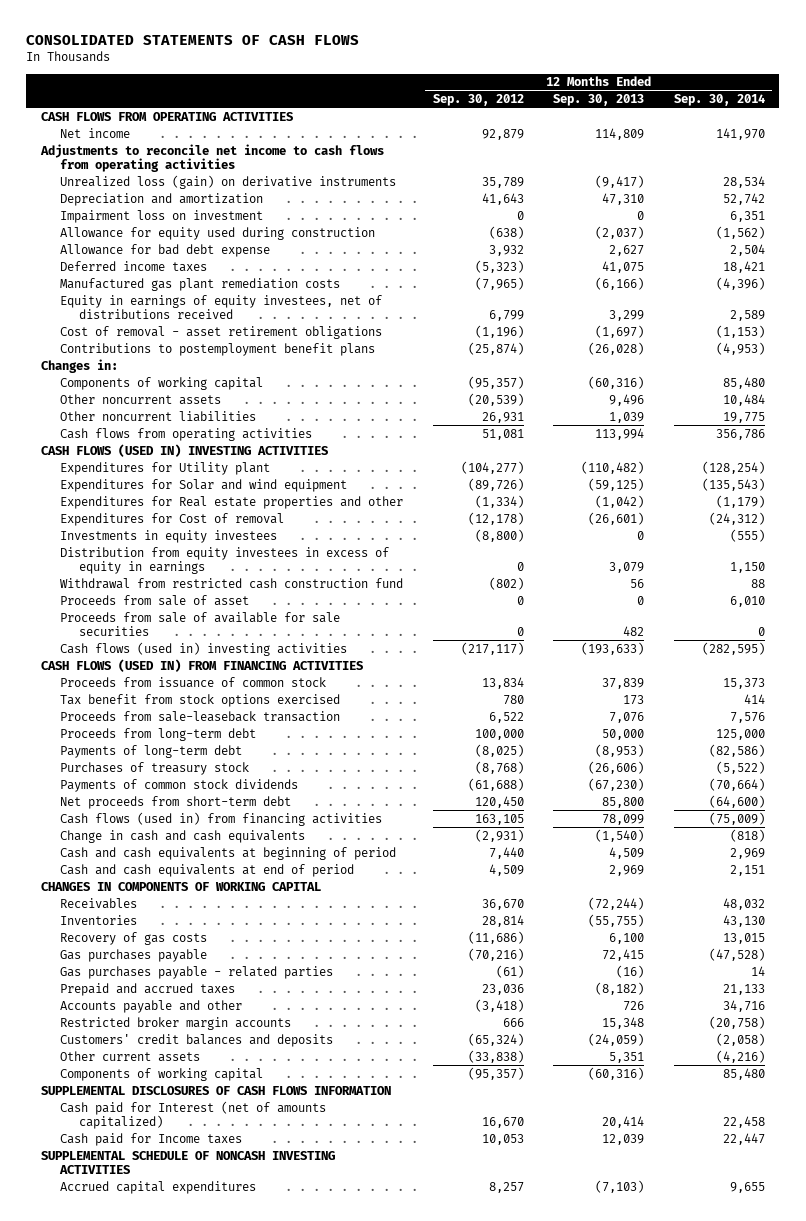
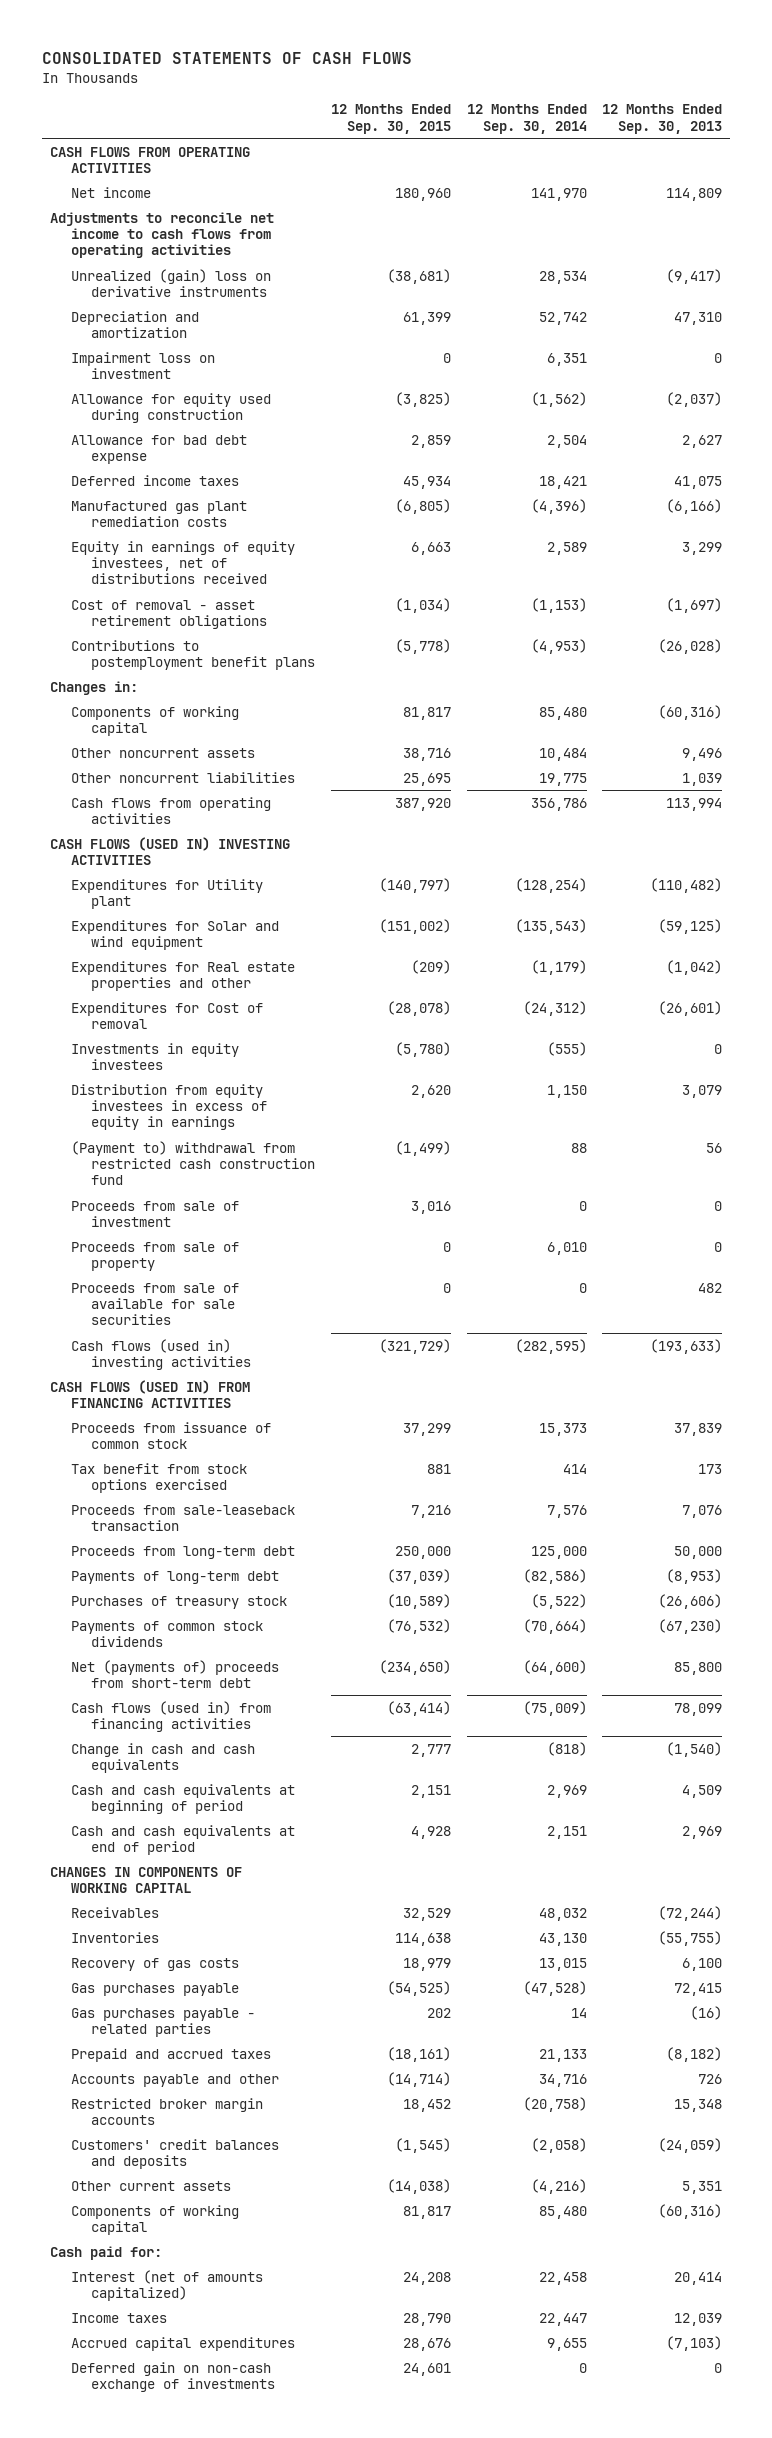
[432,94,524,107] Sep. 30, 2012 -> none
none -> [330,104,451,134] 12 Months Ended Sep. 30, 2015
[60,174,397,189] Unrealized loss (gain) on derivative instruments -> [70,268,271,297] Unrealized (gain) loss on derivative instruments
[60,577,404,589] Withdrawal from restricted cash construction fund -> [70,1140,316,1186] (Payment to) withdrawal from restricted cash construction fund
none -> [70,1200,239,1227] Proceeds from sale of investment
[60,594,250,606] Proceeds from sale of asset -> [70,1241,239,1271] Proceeds from sale of property
[60,795,292,809] Net proceeds from short-term debt -> [70,1659,279,1688] Net (payments of) proceeds from short-term debt
[41,1085,392,1095] SUPPLEMENTAL DISCLOSURES OF CASH FLOWS INFORMATION -> none
[41,1150,336,1174] SUPPLEMENTAL SCHEDULE OF NONCASH INVESTING ACTIVITIES -> none
none -> [50,2245,163,2260] Cash paid for:
[60,1100,327,1129] Cash paid for Interest (net of amounts capitalized) -> [70,2269,263,2301] Interest (net of amounts capitalized)
[60,1132,243,1146] Cash paid for Income taxes -> [70,2312,167,2323] Income taxes
none -> [70,2361,276,2392] Deferred gain on non-cash exchange of investments

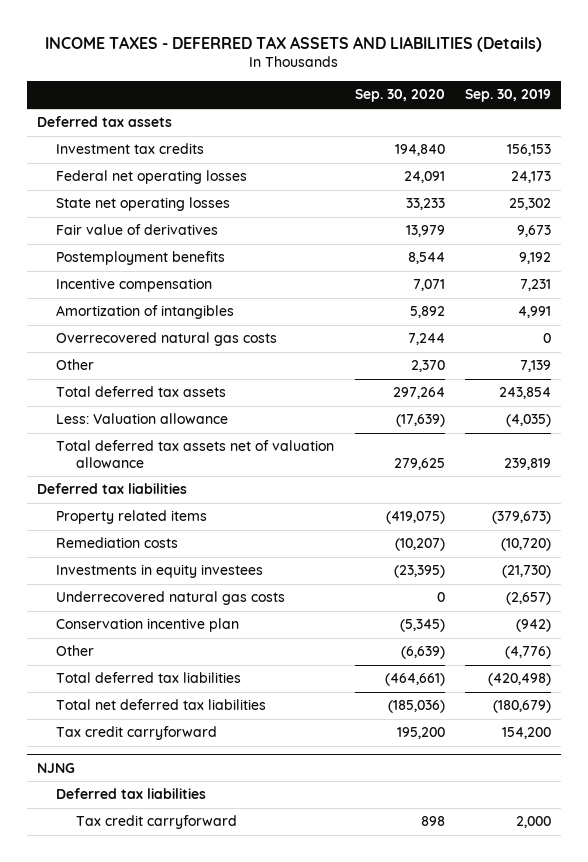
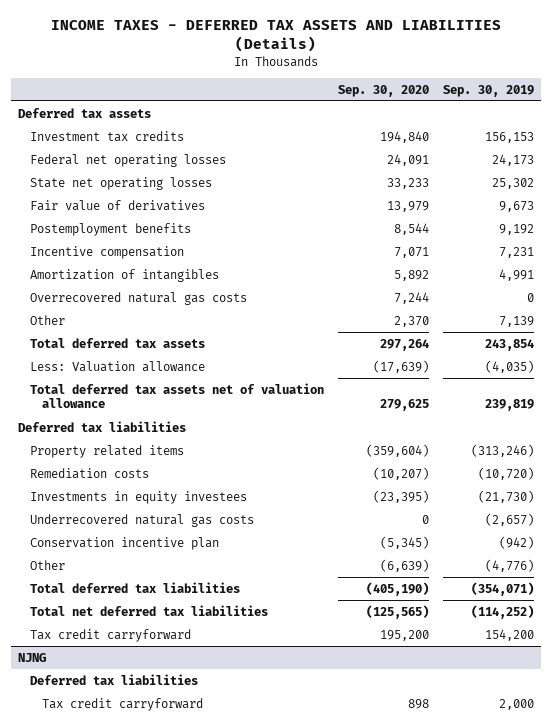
[385,511,445,525] (419,075) -> [365,443,429,457] (359,604)
[491,511,551,525] (379,673) -> [470,443,534,457] (313,246)
[384,673,445,687] (464,661) -> [365,581,429,596] (405,190)
[487,673,551,687] (420,498) -> [470,581,534,596] (354,071)
[387,700,445,714] (185,036) -> [365,604,429,619] (125,565)
[492,700,551,714] (180,679) -> [470,604,534,619] (114,252)

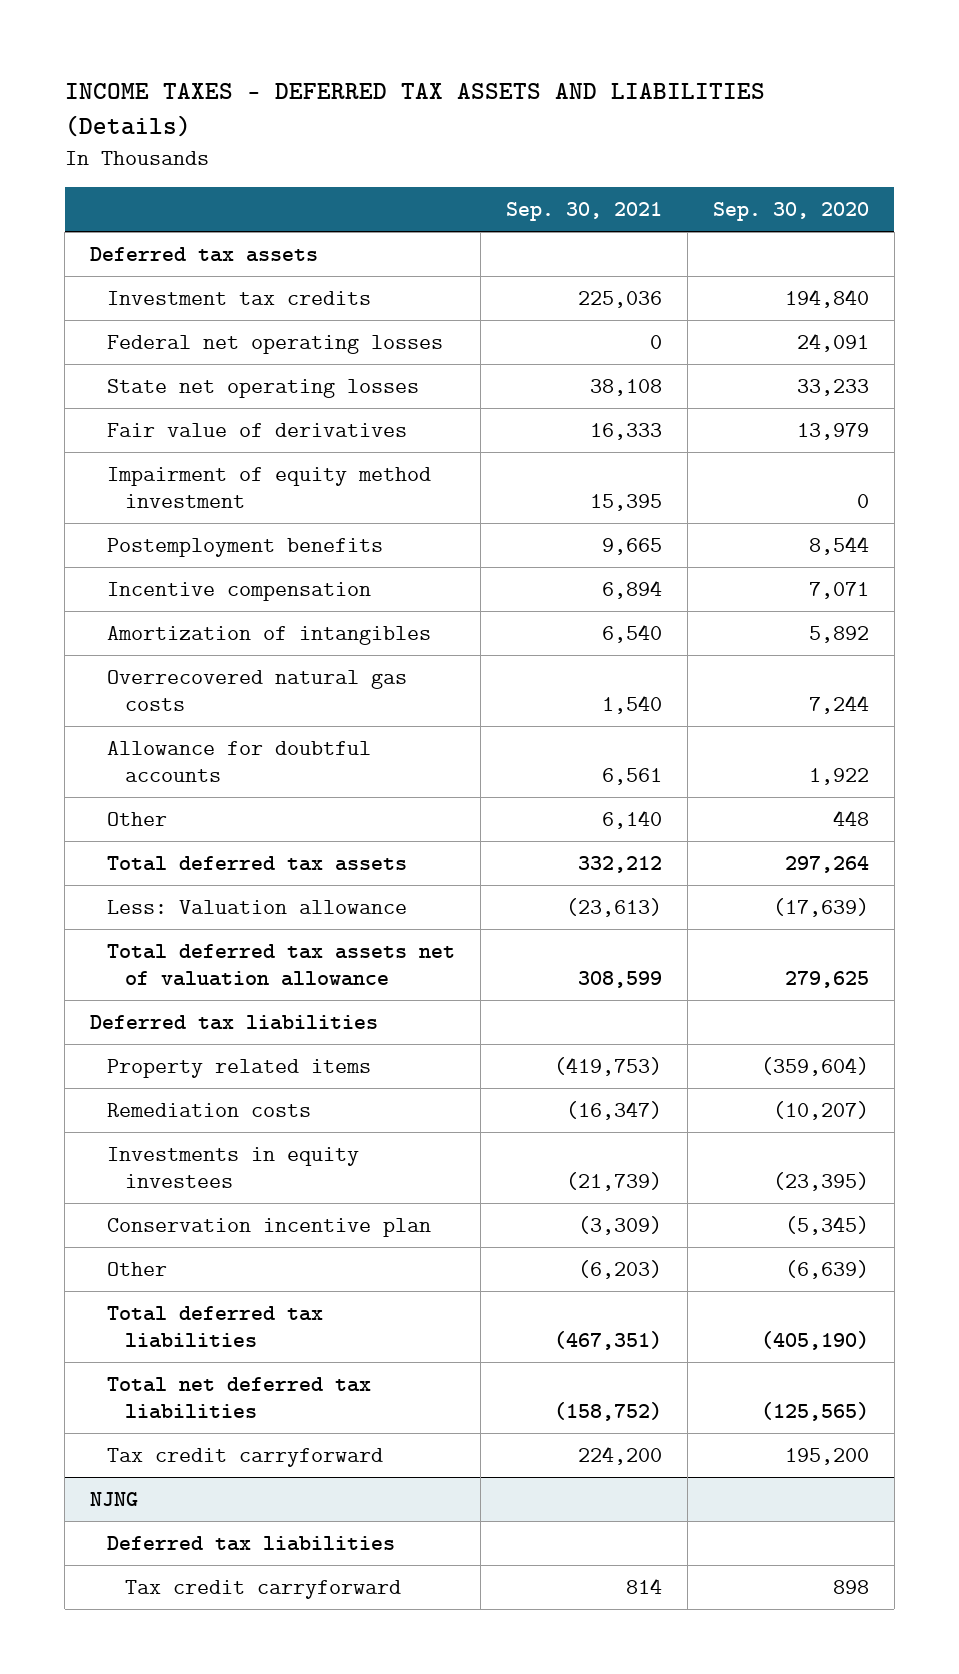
[442,84,534,97] Sep. 30, 2019 -> none
none -> [506,201,663,221] Sep. 30, 2021
none -> [107,466,432,509] Impairment of equity method investment
none -> [107,740,372,783] Allowance for doubtful accounts
[393,315,429,327] 2,370 -> [832,809,869,826] 448
[29,513,254,527] Underrecovered natural gas costs -> none

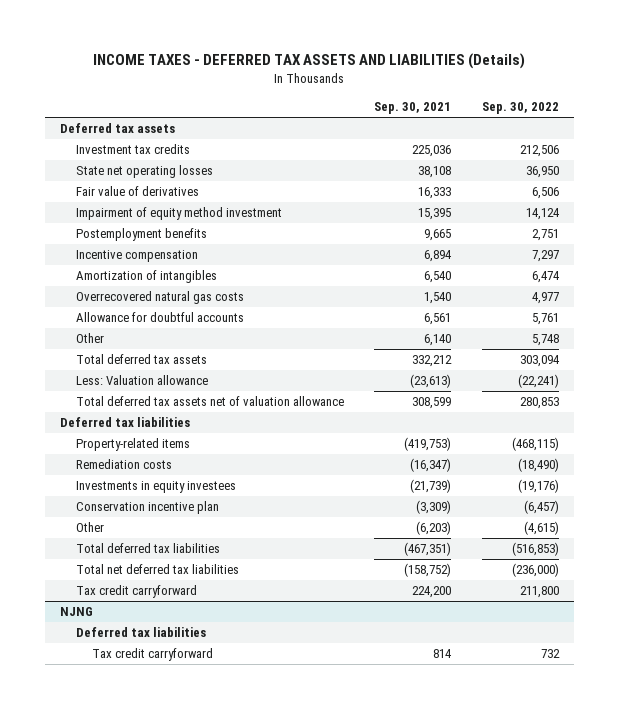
[712,201,869,221] Sep. 30, 2020 -> none
none -> [481,102,559,115] Sep. 30, 2022
[107,334,444,354] Federal net operating losses -> none
[107,1058,372,1078] Property related items -> [76,438,191,452] Property-related items

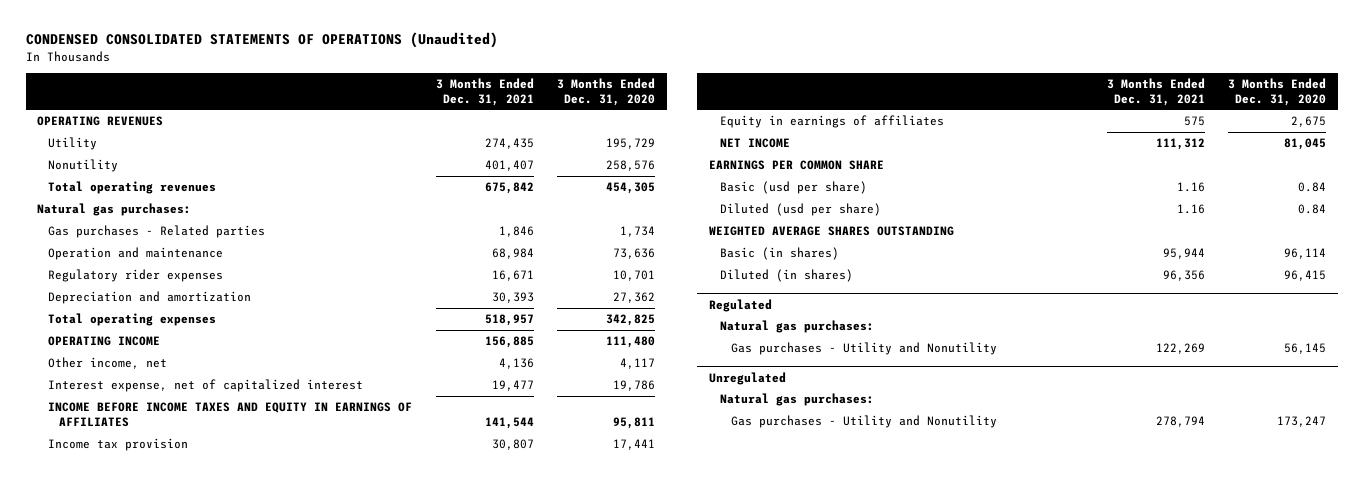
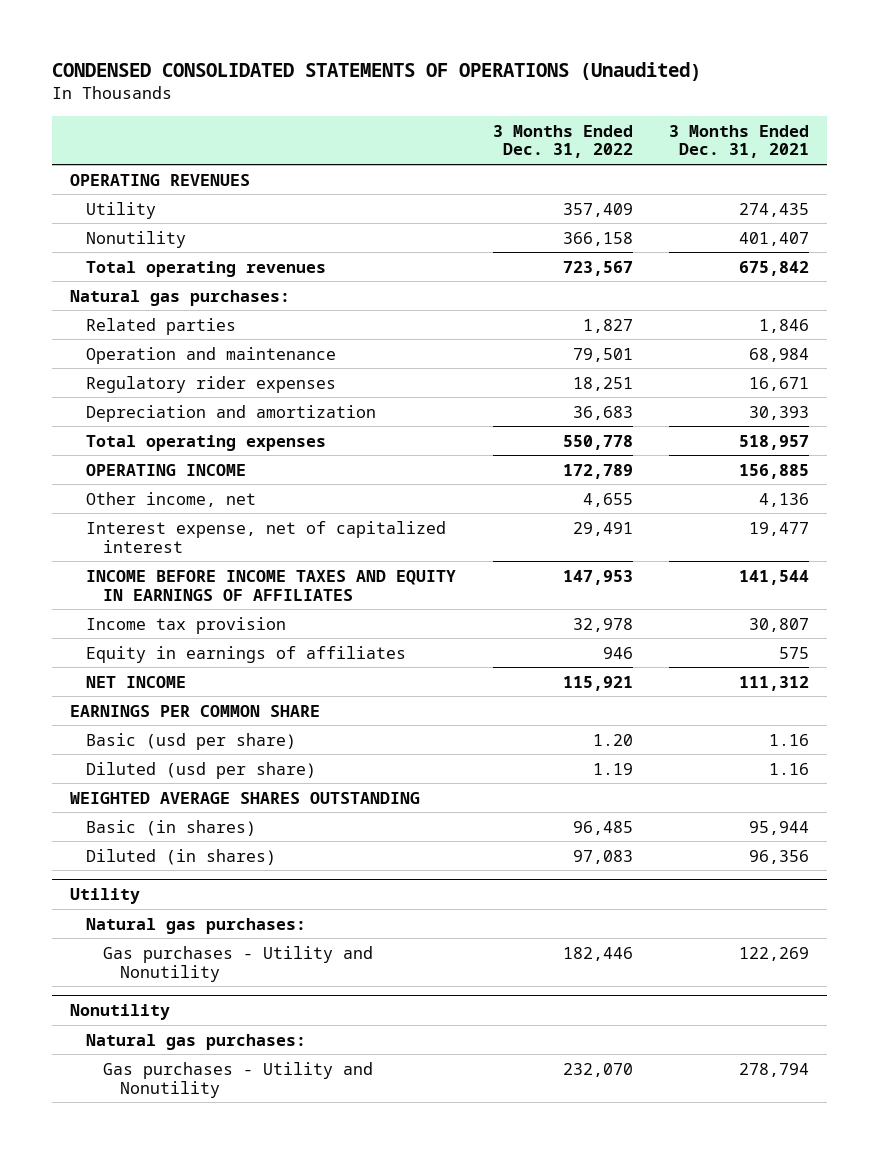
[557,77,656,106] 3 Months Ended Dec. 31, 2020 -> none
none -> [492,124,633,159] 3 Months Ended Dec. 31, 2022
[48,225,266,239] Gas purchases - Related parties -> [86,317,237,335] Related parties
[708,298,772,312] Regulated -> [69,888,140,905] Utility
[708,371,786,385] Unregulated -> [69,1004,170,1021] Nonutility

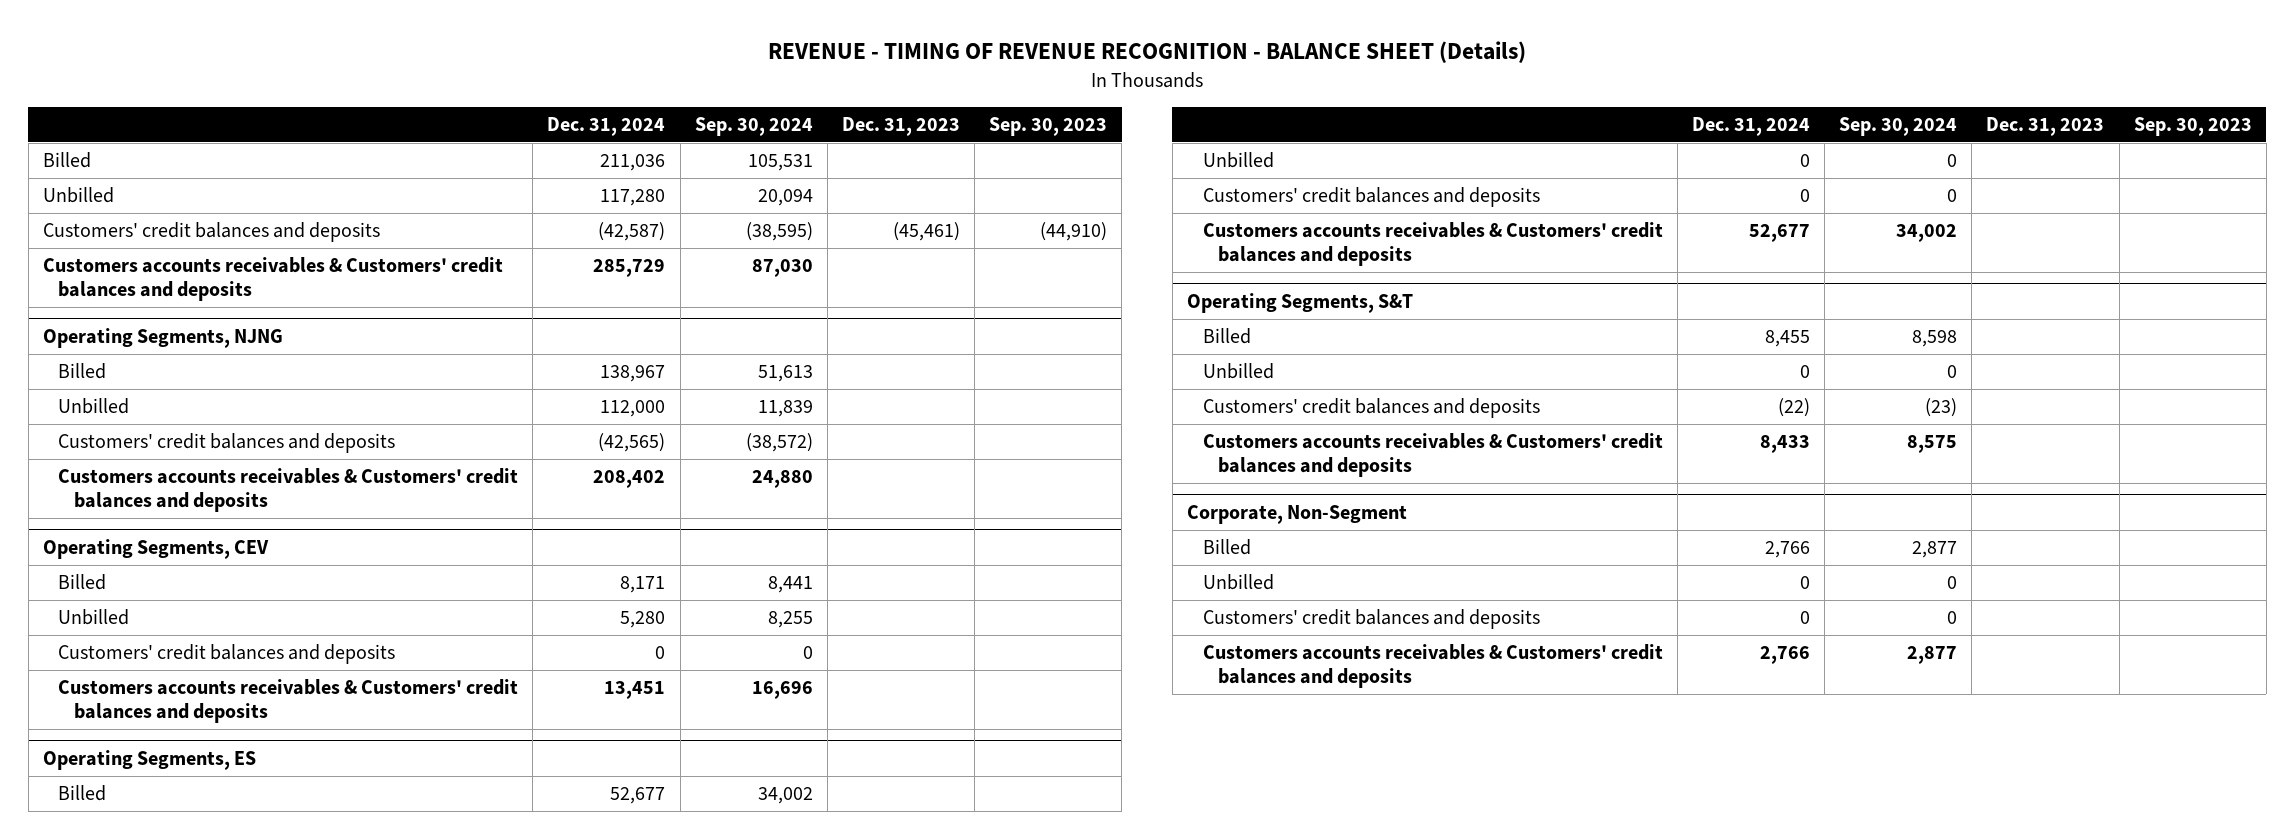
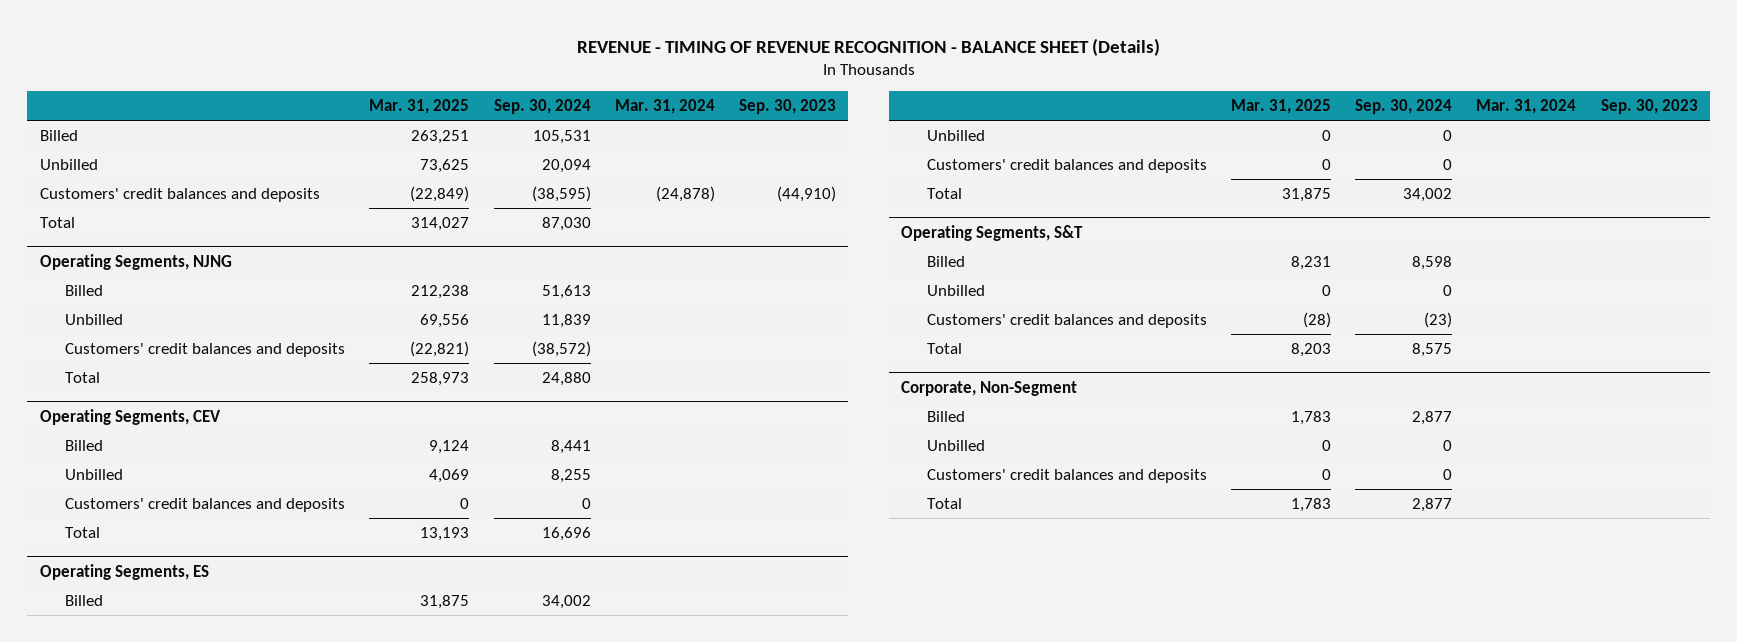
[547,116,666,136] Dec. 31, 2024 -> none
[842,116,961,136] Dec. 31, 2023 -> none
none -> [369,98,470,114] Mar. 31, 2025
none -> [614,98,715,114] Mar. 31, 2024
[42,256,503,301] Customers accounts receivables & Customers' credit balances and deposits -> [39,217,75,229] Total
[58,467,519,512] Customers accounts receivables & Customers' credit balances and deposits -> [65,372,101,384] Total
[58,678,519,723] Customers accounts receivables & Customers' credit balances and deposits -> [65,527,101,539] Total
[1202,221,1663,266] Customers accounts receivables & Customers' credit balances and deposits -> [926,188,962,200] Total
[1202,432,1663,477] Customers accounts receivables & Customers' credit balances and deposits -> [926,343,962,355] Total
[1202,643,1663,688] Customers accounts receivables & Customers' credit balances and deposits -> [926,498,962,510] Total

